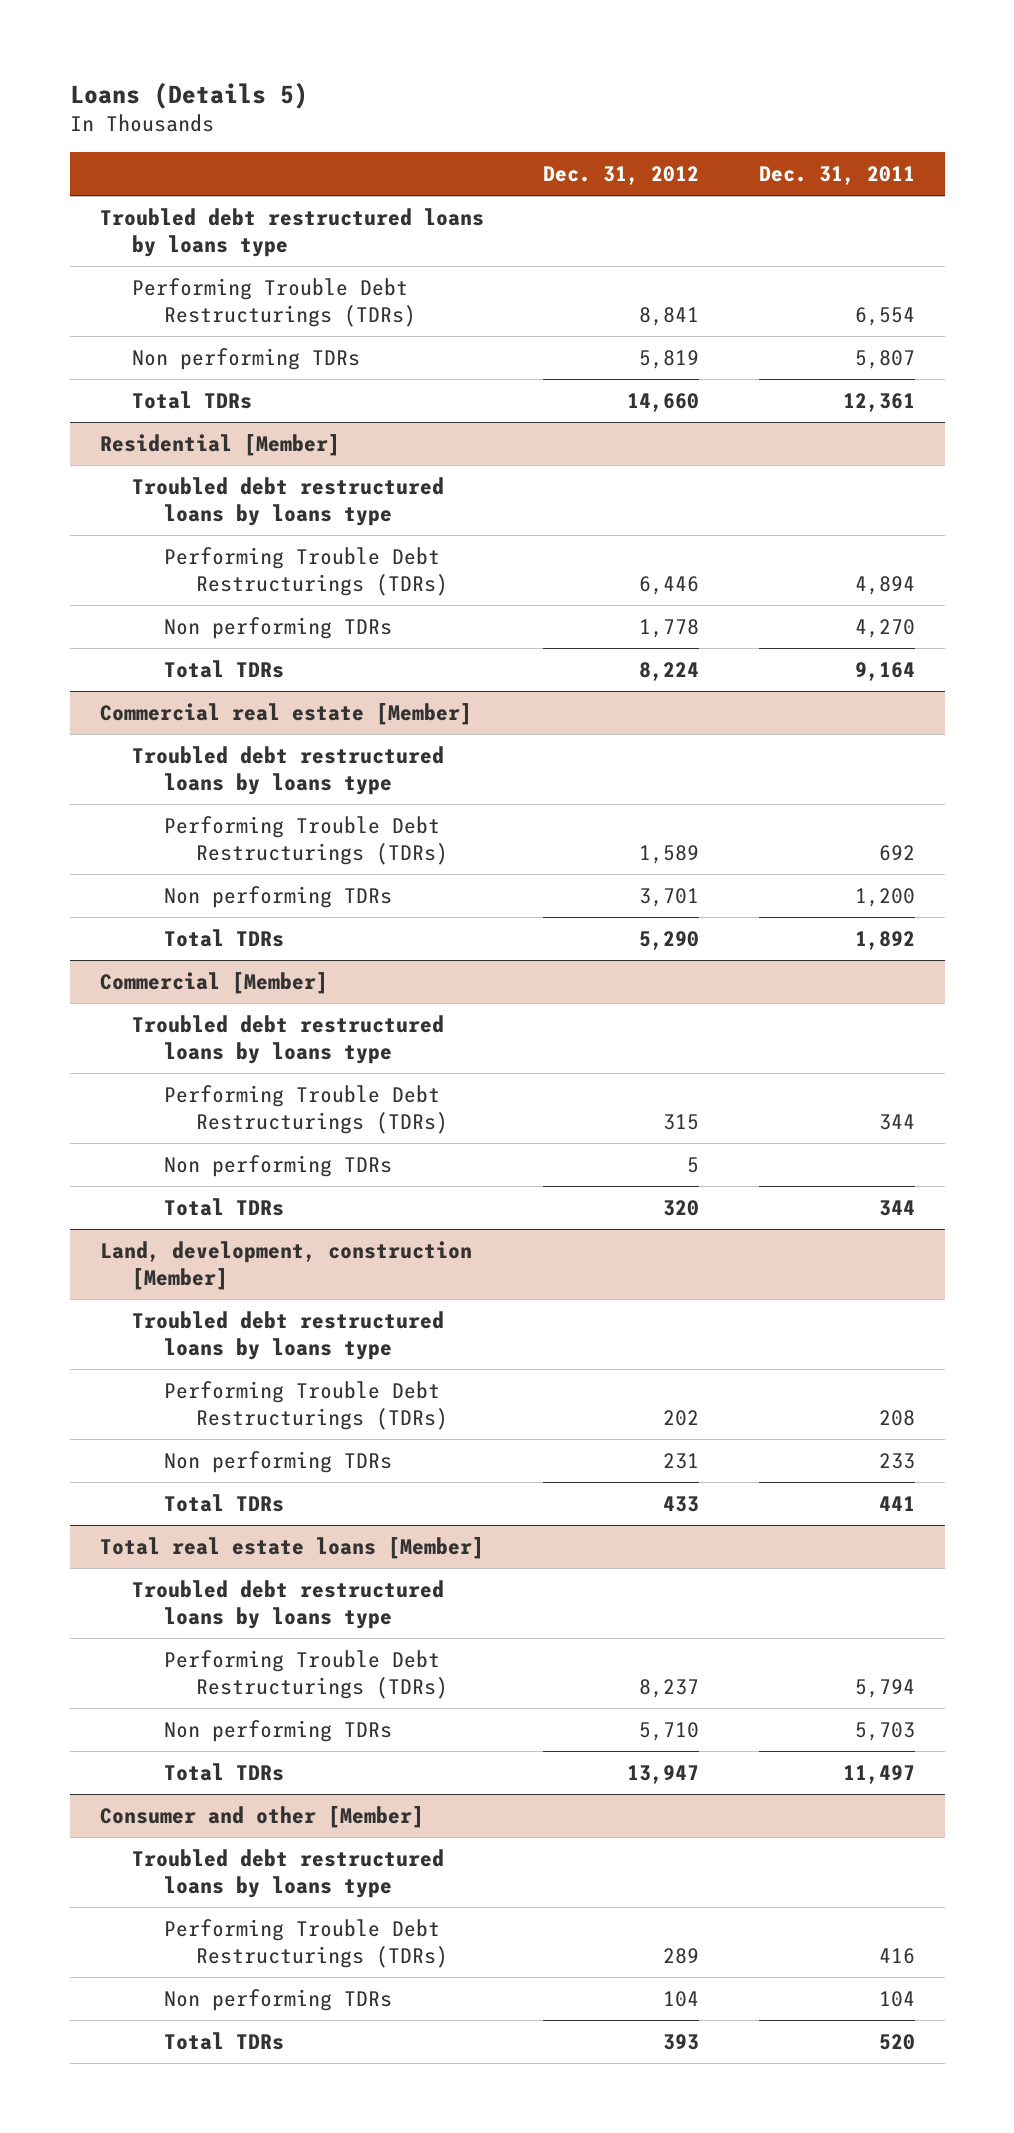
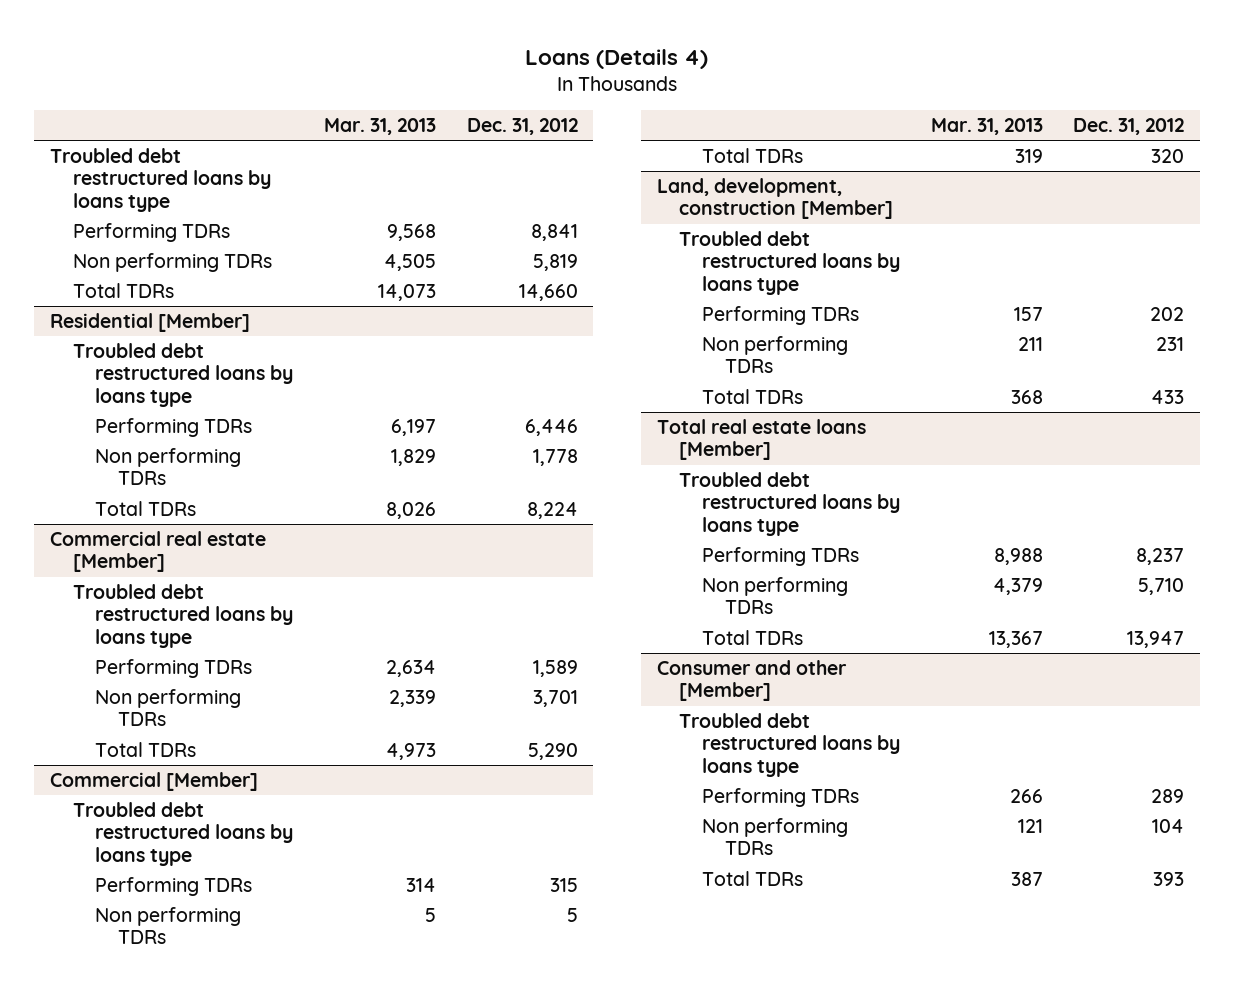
[69,81,308,109] Loans (Details 5) -> [525,48,709,69] Loans (Details 4)
[758,166,915,186] Dec. 31, 2011 -> none
none -> [323,118,436,136] Mar. 31, 2013
[131,277,416,328] Performing Trouble Debt Restructurings (TDRs) -> [72,222,230,242] Performing TDRs
[163,546,448,597] Performing Trouble Debt Restructurings (TDRs) -> [95,417,253,437] Performing TDRs
[163,815,448,866] Performing Trouble Debt Restructurings (TDRs) -> [95,658,253,678] Performing TDRs
[163,1084,448,1135] Performing Trouble Debt Restructurings (TDRs) -> [95,876,253,896] Performing TDRs
[163,1380,448,1431] Performing Trouble Debt Restructurings (TDRs) -> [702,305,860,325] Performing TDRs
[163,1649,448,1700] Performing Trouble Debt Restructurings (TDRs) -> [702,546,860,566] Performing TDRs
[163,1918,448,1969] Performing Trouble Debt Restructurings (TDRs) -> [702,787,860,807] Performing TDRs

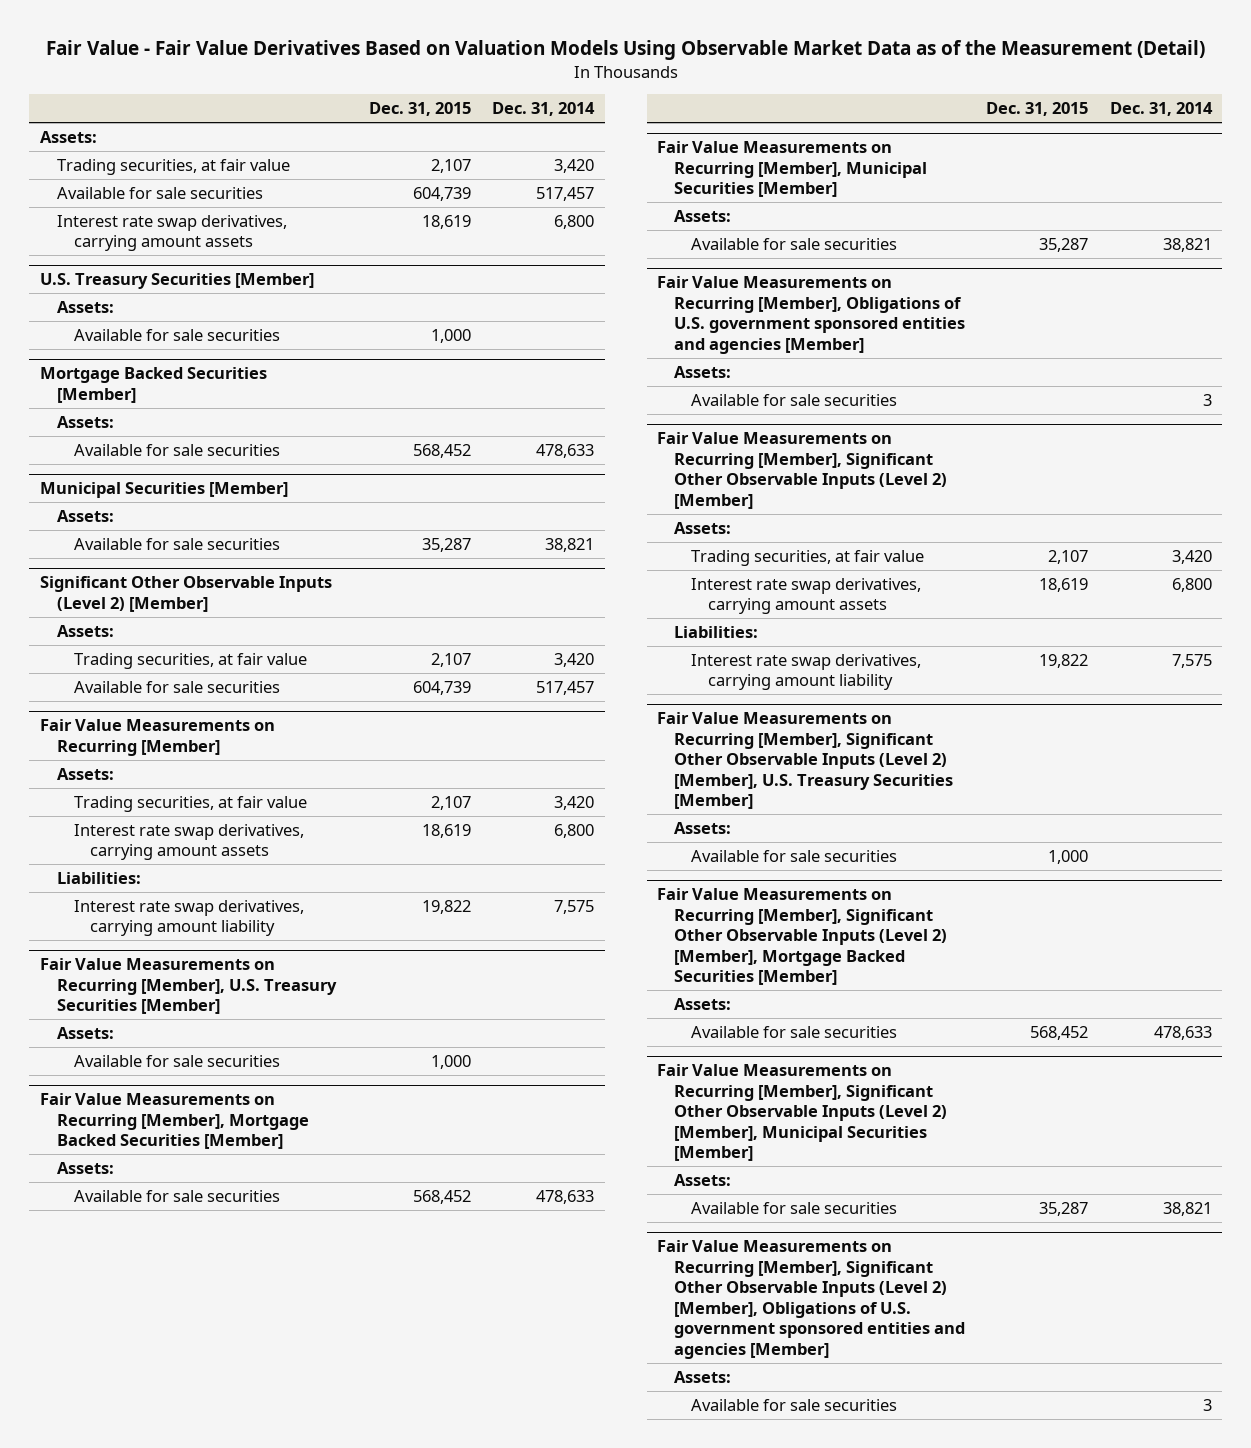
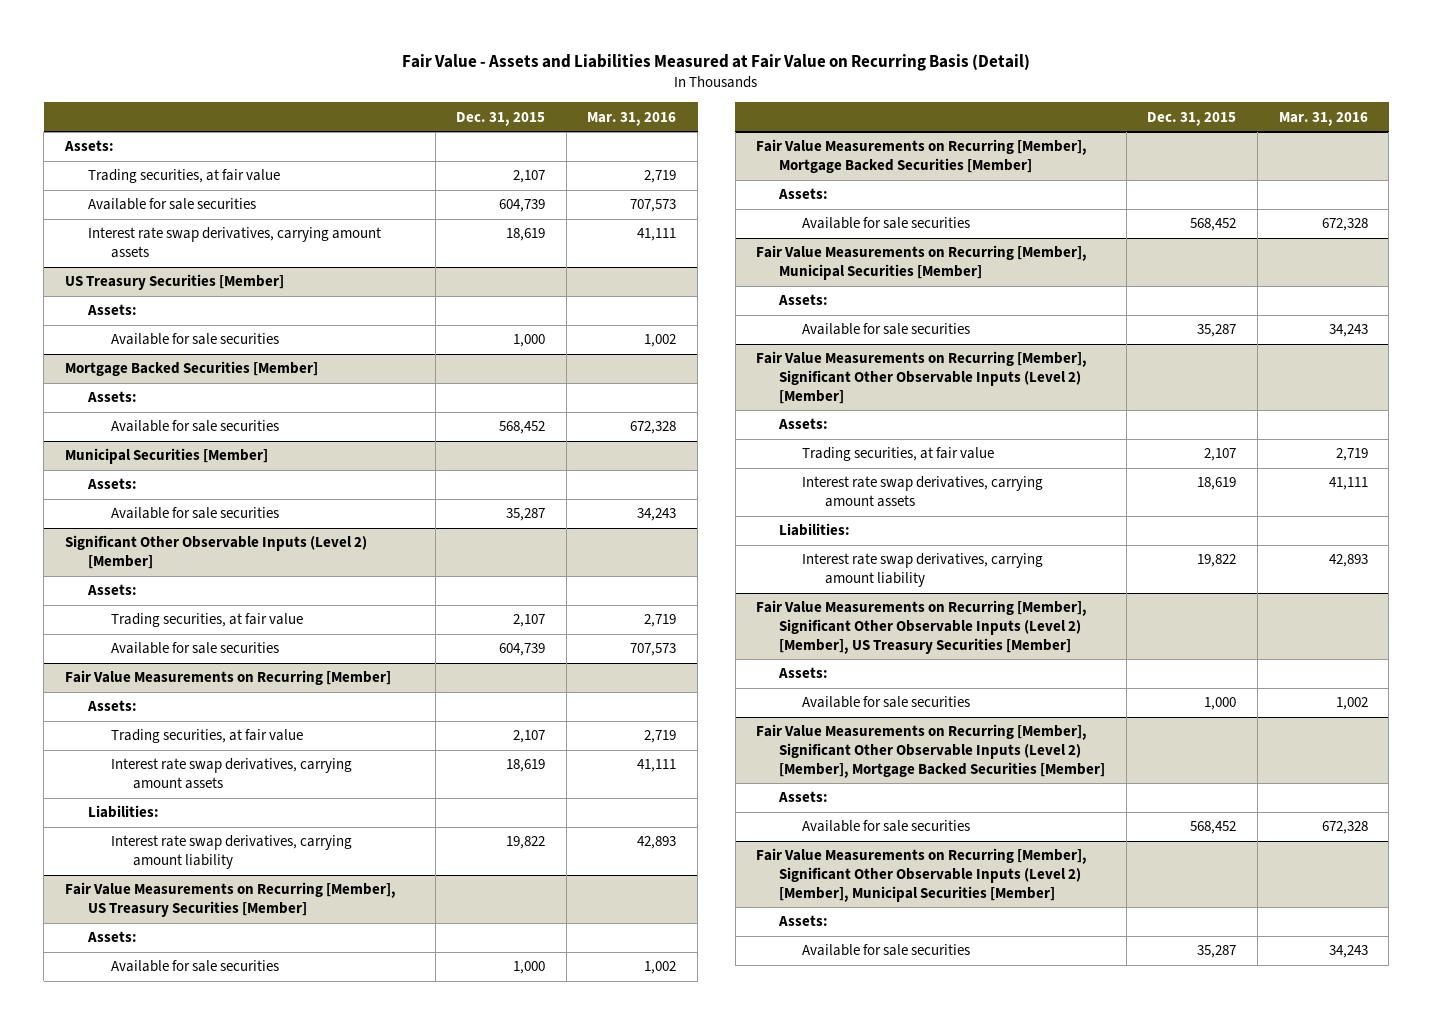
[45,40,1205,61] Fair Value - Fair Value Derivatives Based on Valuation Models Using Observable Market Data as of the Measurement (Detail) -> [402,54,1031,72] Fair Value - Assets and Liabilities Measured at Fair Value on Recurring Basis (Detail)
[492,102,596,117] Dec. 31, 2014 -> none
none -> [587,111,677,126] Mar. 31, 2016
[39,273,314,290] U.S. Treasury Securities [Member] -> [65,274,285,291] US Treasury Securities [Member]
[39,958,337,1015] Fair Value Measurements on Recurring [Member], U.S. Treasury Securities [Member] -> [65,882,397,917] Fair Value Measurements on Recurring [Member], US Treasury Securities [Member]
[657,276,966,354] Fair Value Measurements on Recurring [Member], Obligations of U.S. government sponsored entities and agencies [Member] -> none
[674,365,732,378] Assets: -> none
[691,393,898,406] Available for sale securities -> none
[657,712,954,810] Fair Value Measurements on Recurring [Member], Significant Other Observable Inputs (Level 2) [Member], U.S. Treasury Securities [Member] -> [756,600,1088,654] Fair Value Measurements on Recurring [Member], Significant Other Observable Inputs (Level 2) [Member], US Treasury Securities [Member]
[657,1240,966,1359] Fair Value Measurements on Recurring [Member], Significant Other Observable Inputs (Level 2) [Member], Obligations of U.S. government sponsored entities and agencies [Member] -> none
[674,1370,732,1383] Assets: -> none
[691,1398,898,1411] Available for sale securities -> none

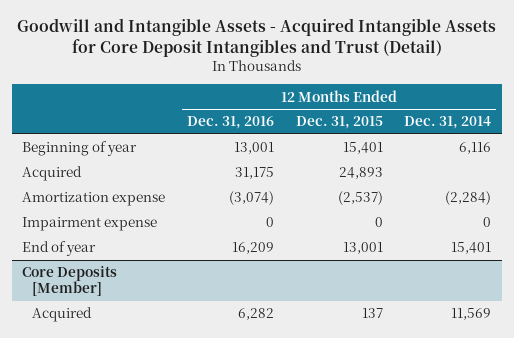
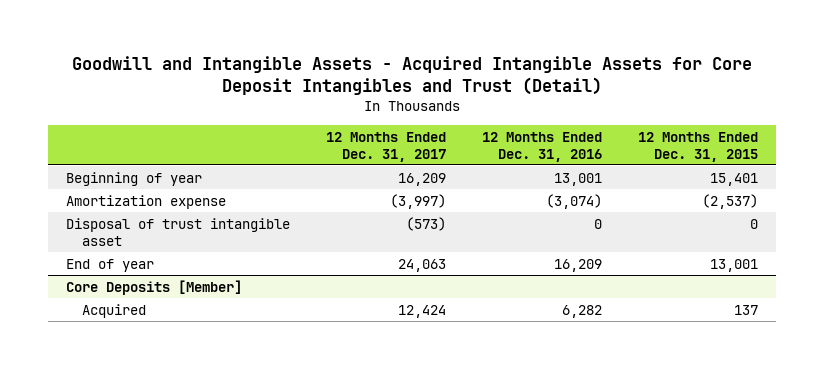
[404,116,492,130] Dec. 31, 2014 -> none
none -> [325,131,446,162] 12 Months Ended Dec. 31, 2017
[22,166,83,182] Acquired -> none
[22,217,158,232] Impairment expense -> none
none -> [65,217,290,246] Disposal of trust intangible asset

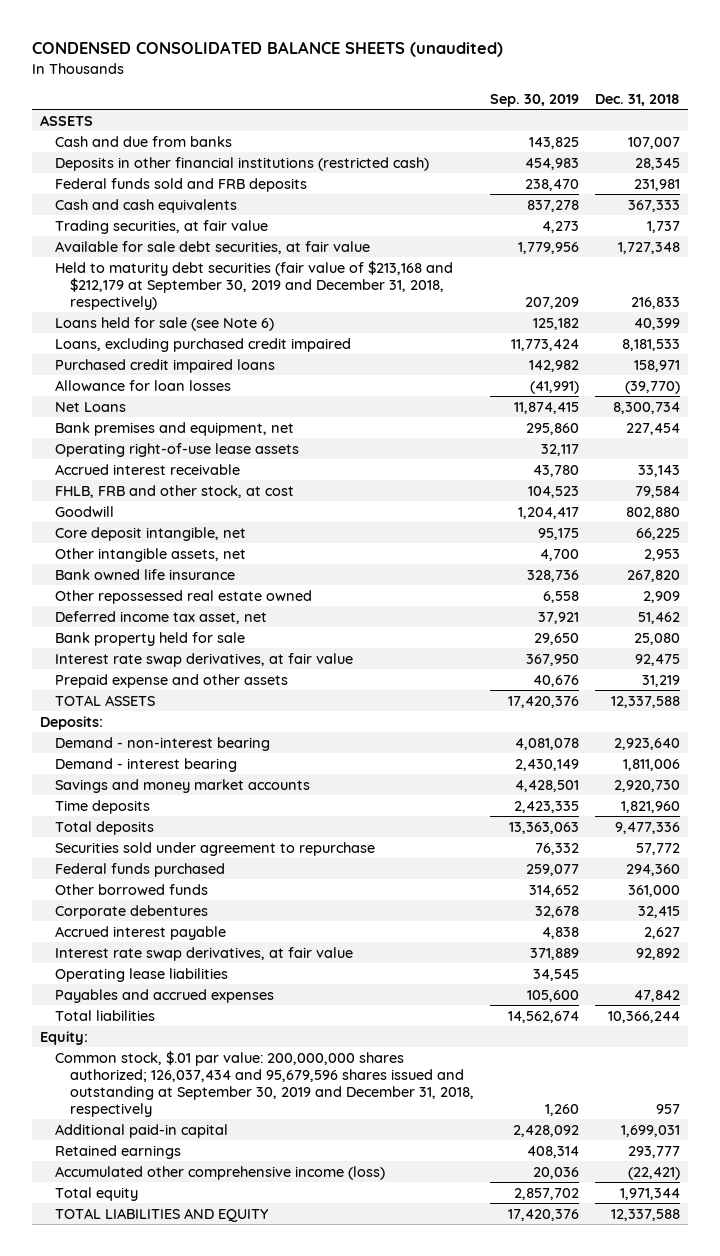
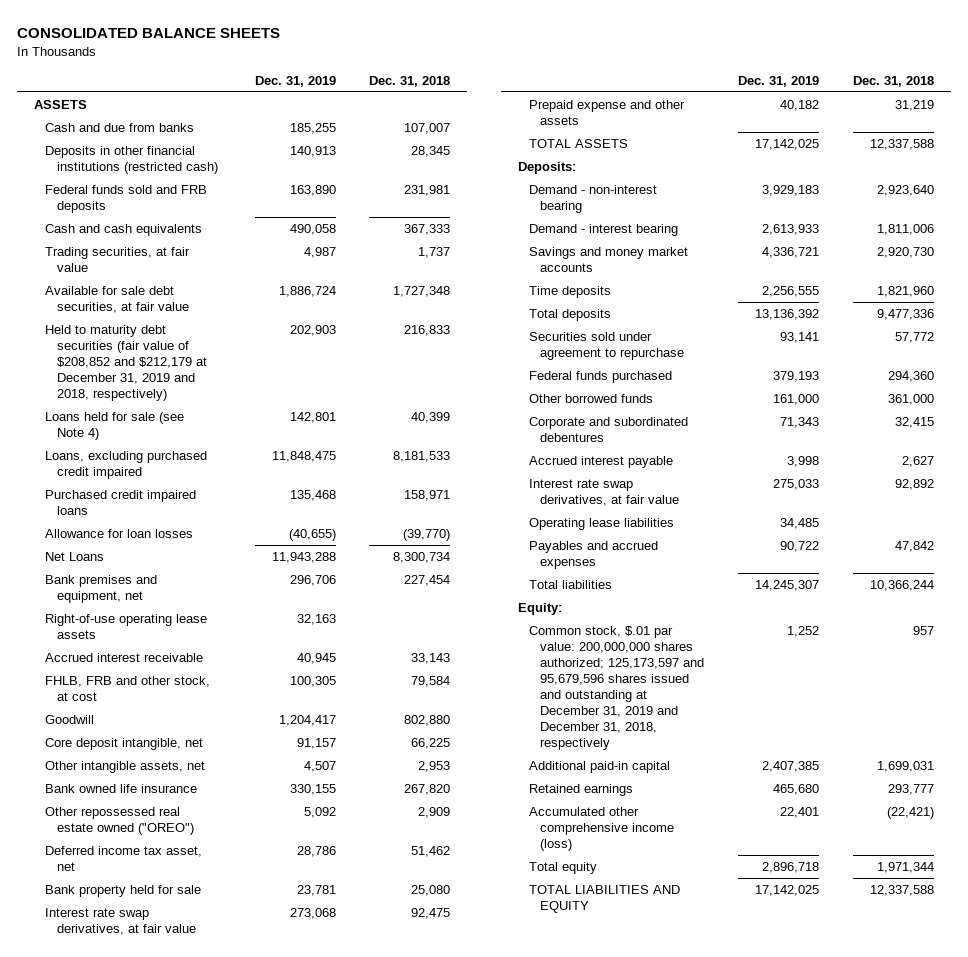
[31,41,503,58] CONDENSED CONSOLIDATED BALANCE SHEETS (unaudited) -> [17,27,281,38] CONSOLIDATED BALANCE SHEETS
[490,94,580,108] Sep. 30, 2019 -> none
none -> [254,75,336,87] Dec. 31, 2019
[54,260,453,310] Held to maturity debt securities (fair value of $213,168 and $212,179 at September 30, 2019 and December 31, 2018, respectively) -> [45,325,207,402] Held to maturity debt securities (fair value of $208,852 and $212,179 at December 31, 2019 and 2018, respectively)
[54,316,274,331] Loans held for sale (see Note 6) -> [45,412,185,441] Loans held for sale (see Note 4)
[54,442,299,457] Operating right-of-use lease assets -> [45,614,208,640] Right-of-use operating lease assets
[54,589,312,604] Other repossessed real estate owned -> [45,807,194,836] Other repossessed real estate owned ("OREO")
[54,904,208,919] Corporate debentures -> [528,417,688,443] Corporate and subordinated debentures
[54,1050,475,1118] Common stock, $.01 par value: 200,000,000 shares authorized; 126,037,434 and 95,679,596 shares issued and outstanding at September 30, 2019 and December 31, 2018, respectively -> [528,626,704,751] Common stock, $.01 par value: 200,000,000 shares authorized; 125,173,597 and 95,679,596 shares issued and outstanding at December 31, 2019 and December 31, 2018, respectively

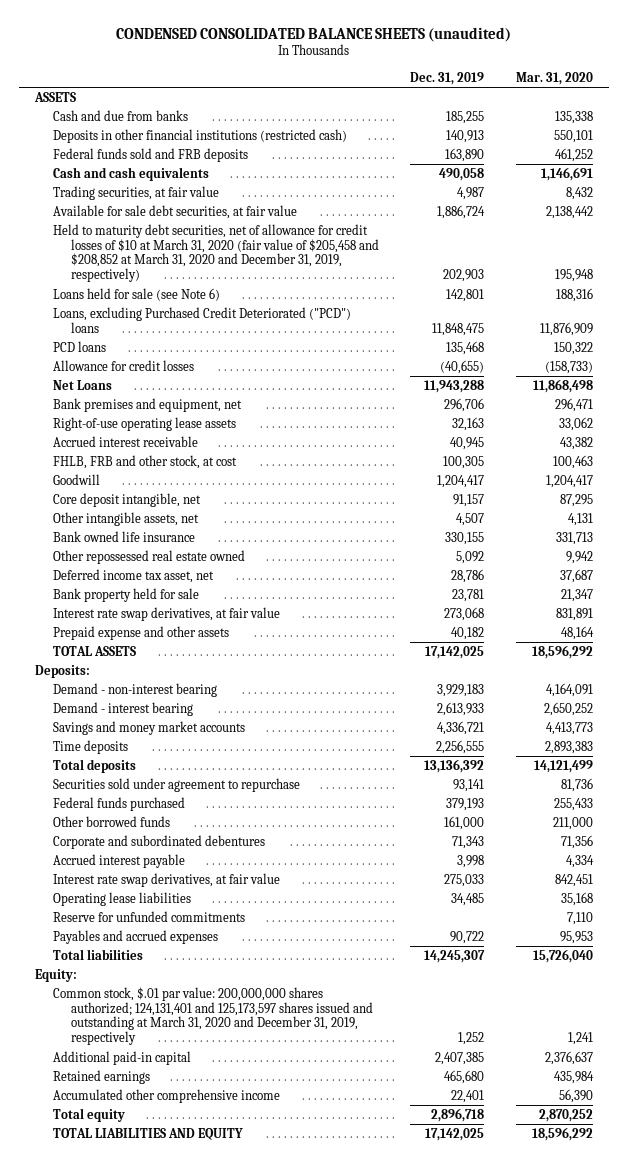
[17,27,281,38] CONSOLIDATED BALANCE SHEETS -> [116,26,512,42] CONDENSED CONSOLIDATED BALANCE SHEETS (unaudited)
[369,75,451,87] Dec. 31, 2018 -> none
none -> [516,71,594,85] Mar. 31, 2020
[45,325,207,402] Held to maturity debt securities (fair value of $208,852 and $212,179 at December 31, 2019 and 2018, respectively) -> [52,223,379,283] Held to maturity debt securities, net of allowance for credit losses of $10 at March 31, 2020 (fair value of $205,458 and $208,852 at March 31, 2020 and December 31, 2019, respectively)
[45,412,185,441] Loans held for sale (see Note 4) -> [52,287,220,301] Loans held for sale (see Note 6)
[45,451,208,480] Loans, excluding purchased credit impaired -> [52,306,351,333] Loans, excluding Purchased Credit Deteriorated ("PCD") loans
[45,490,197,516] Purchased credit impaired loans -> [52,340,106,352] PCD loans
[45,529,194,539] Allowance for loan losses -> [52,359,194,371] Allowance for credit losses
[45,807,194,836] Other repossessed real estate owned ("OREO") -> [52,549,245,564] Other repossessed real estate owned
none -> [52,910,245,922] Reserve for unfunded commitments
[528,626,704,751] Common stock, $.01 par value: 200,000,000 shares authorized; 125,173,597 and 95,679,596 shares issued and outstanding at December 31, 2019 and December 31, 2018, respectively -> [52,986,373,1046] Common stock, $.01 par value: 200,000,000 shares authorized; 124,131,401 and 125,173,597 shares issued and outstanding at March 31, 2020 and December 31, 2019, respectively
[528,807,674,852] Accumulated other comprehensive income (loss) -> [52,1088,280,1103] Accumulated other comprehensive income

